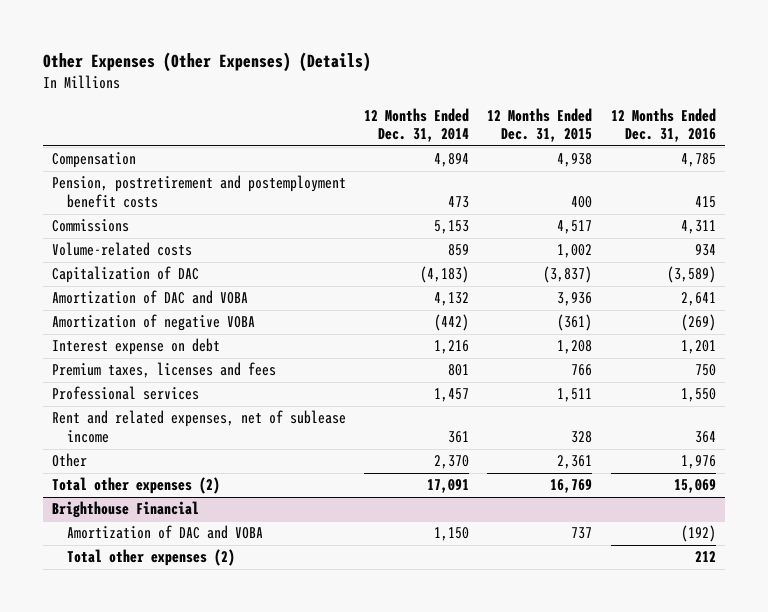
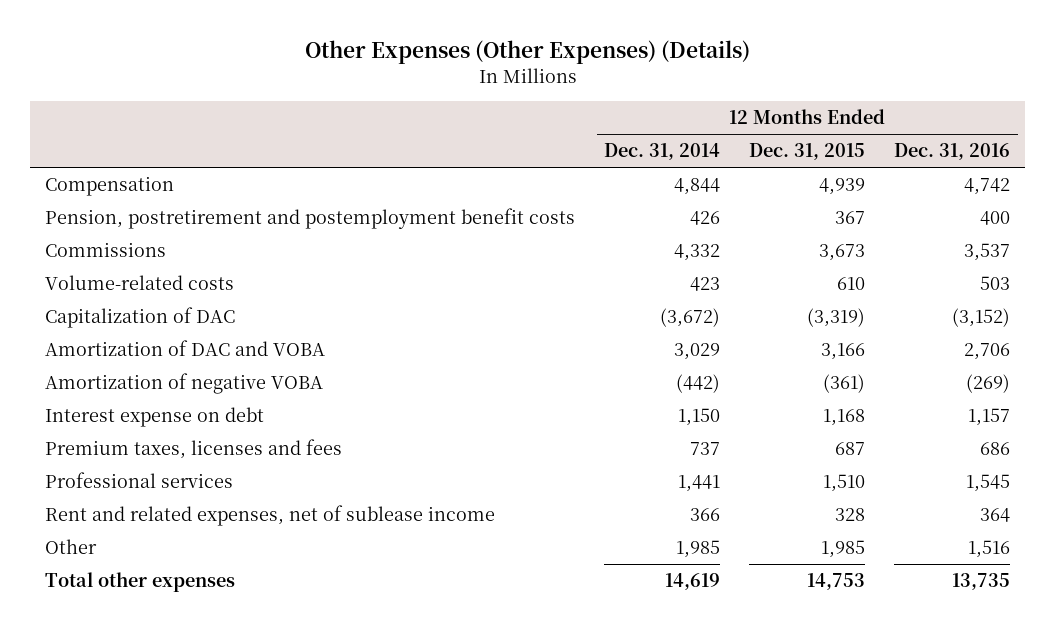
[434,153,470,168] 4,894 -> [673,178,720,196] 4,844
[557,153,593,168] 4,938 -> [819,178,866,196] 4,939
[680,153,716,168] 4,785 -> [964,178,1011,196] 4,742
[448,196,470,209] 473 -> [689,211,720,226] 426
[571,196,593,209] 400 -> [835,211,866,225] 367
[694,196,716,209] 415 -> [980,211,1011,226] 400
[434,220,470,235] 5,153 -> [673,244,720,262] 4,332
[557,220,593,235] 4,517 -> [819,244,866,262] 3,673
[680,220,716,235] 4,311 -> [964,243,1011,262] 3,537
[448,244,470,257] 859 -> [689,277,720,292] 423
[557,244,593,259] 1,002 -> [837,277,866,291] 610
[694,244,716,257] 934 -> [980,276,1011,291] 503
[420,266,470,284] (4,183) -> [659,308,720,328] (3,672)
[543,266,593,284] (3,837) -> [807,308,866,328] (3,319)
[666,266,716,284] (3,589) -> [952,308,1011,328] (3,152)
[434,292,470,307] 4,132 -> [673,343,720,361] 3,029
[557,292,593,307] 3,936 -> [821,343,866,361] 3,166
[680,292,716,307] 2,641 -> [964,343,1011,361] 2,706
[52,501,200,519] Brighthouse Financial -> none
[67,525,264,540] Amortization of DAC and VOBA -> none
[67,549,236,567] Total other expenses (2) -> none
[434,340,470,355] 1,216 -> [677,408,720,427] 1,150
[557,340,593,355] 1,208 -> [823,409,866,427] 1,168
[680,340,716,355] 1,201 -> [968,408,1011,427] 1,157
[448,364,470,377] 801 -> [689,442,720,456] 737
[571,364,593,377] 766 -> [835,442,866,456] 687
[694,364,716,377] 750 -> [980,442,1011,456] 686
[434,388,470,403] 1,457 -> [677,475,720,493] 1,441
[557,388,593,403] 1,511 -> [823,474,866,493] 1,510
[680,388,716,403] 1,550 -> [966,474,1011,493] 1,545
[448,431,470,444] 361 -> [689,508,720,522] 366
[434,455,470,470] 2,370 -> [675,540,720,559] 1,985
[557,455,593,470] 2,361 -> [821,540,866,559] 1,985
[680,455,716,470] 1,976 -> [968,540,1011,559] 1,516
[52,477,221,495] Total other expenses (2) -> [44,572,235,593] Total other expenses
[427,479,470,494] 17,091 -> [664,573,720,591] 14,619
[550,479,593,494] 16,769 -> [807,573,866,591] 14,753
[673,479,716,494] 15,069 -> [952,573,1011,591] 13,735

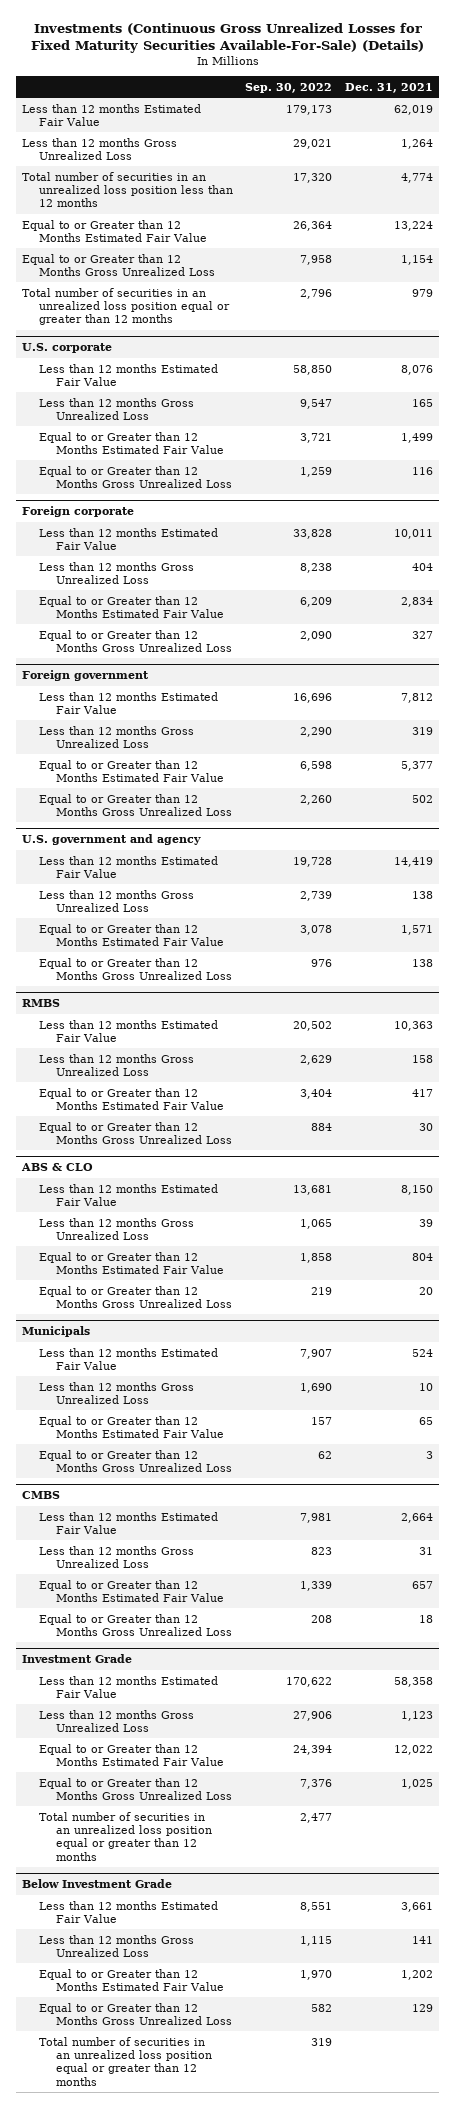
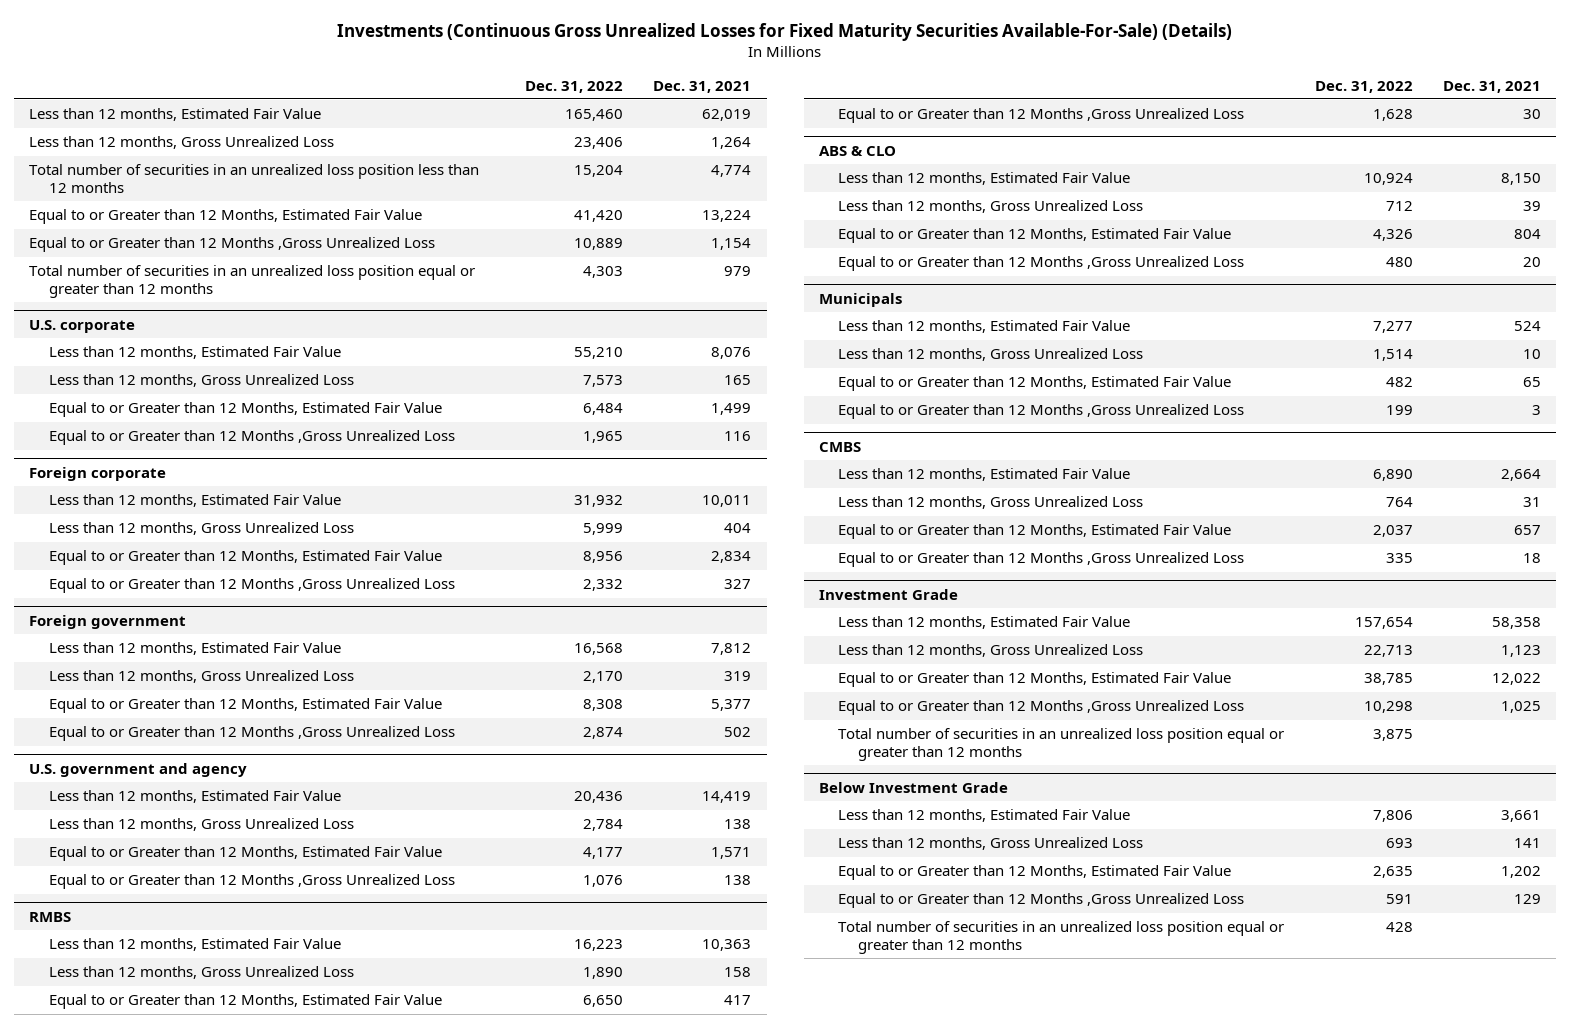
[245,82,333,93] Sep. 30, 2022 -> none
none -> [525,80,624,93] Dec. 31, 2022
[22,103,202,126] Less than 12 months Estimated Fair Value -> [28,108,321,122] Less than 12 months, Estimated Fair Value
[22,137,178,160] Less than 12 months Gross Unrealized Loss -> [28,136,334,150] Less than 12 months, Gross Unrealized Loss
[22,219,207,242] Equal to or Greater than 12 Months Estimated Fair Value -> [28,209,422,225] Equal to or Greater than 12 Months, Estimated Fair Value
[22,253,215,276] Equal to or Greater than 12 Months Gross Unrealized Loss -> [28,237,435,253] Equal to or Greater than 12 Months ,Gross Unrealized Loss
[38,363,218,386] Less than 12 months Estimated Fair Value -> [48,346,341,360] Less than 12 months, Estimated Fair Value
[38,397,194,420] Less than 12 months Gross Unrealized Loss -> [48,374,354,388] Less than 12 months, Gross Unrealized Loss
[38,431,224,454] Equal to or Greater than 12 Months Estimated Fair Value -> [48,402,442,418] Equal to or Greater than 12 Months, Estimated Fair Value
[38,465,232,488] Equal to or Greater than 12 Months Gross Unrealized Loss -> [48,430,455,446] Equal to or Greater than 12 Months ,Gross Unrealized Loss
[38,527,218,550] Less than 12 months Estimated Fair Value -> [48,494,341,508] Less than 12 months, Estimated Fair Value
[38,561,194,584] Less than 12 months Gross Unrealized Loss -> [48,522,354,536] Less than 12 months, Gross Unrealized Loss
[38,595,224,618] Equal to or Greater than 12 Months Estimated Fair Value -> [48,550,442,566] Equal to or Greater than 12 Months, Estimated Fair Value
[38,629,232,652] Equal to or Greater than 12 Months Gross Unrealized Loss -> [48,578,455,594] Equal to or Greater than 12 Months ,Gross Unrealized Loss
[38,691,218,714] Less than 12 months Estimated Fair Value -> [48,642,341,656] Less than 12 months, Estimated Fair Value
[38,725,194,748] Less than 12 months Gross Unrealized Loss -> [48,670,354,684] Less than 12 months, Gross Unrealized Loss
[38,759,224,782] Equal to or Greater than 12 Months Estimated Fair Value -> [48,698,442,714] Equal to or Greater than 12 Months, Estimated Fair Value
[38,793,232,816] Equal to or Greater than 12 Months Gross Unrealized Loss -> [48,726,455,742] Equal to or Greater than 12 Months ,Gross Unrealized Loss
[38,855,218,878] Less than 12 months Estimated Fair Value -> [48,790,341,804] Less than 12 months, Estimated Fair Value
[38,889,194,912] Less than 12 months Gross Unrealized Loss -> [48,818,354,832] Less than 12 months, Gross Unrealized Loss
[38,923,224,946] Equal to or Greater than 12 Months Estimated Fair Value -> [48,846,442,862] Equal to or Greater than 12 Months, Estimated Fair Value
[38,957,232,980] Equal to or Greater than 12 Months Gross Unrealized Loss -> [48,874,455,890] Equal to or Greater than 12 Months ,Gross Unrealized Loss
[38,1019,218,1042] Less than 12 months Estimated Fair Value -> [48,938,341,952] Less than 12 months, Estimated Fair Value
[38,1053,194,1076] Less than 12 months Gross Unrealized Loss -> [48,966,354,980] Less than 12 months, Gross Unrealized Loss
[38,1087,224,1110] Equal to or Greater than 12 Months Estimated Fair Value -> [48,994,442,1010] Equal to or Greater than 12 Months, Estimated Fair Value
[38,1121,232,1144] Equal to or Greater than 12 Months Gross Unrealized Loss -> [838,108,1245,124] Equal to or Greater than 12 Months ,Gross Unrealized Loss
[38,1183,218,1206] Less than 12 months Estimated Fair Value -> [838,172,1131,186] Less than 12 months, Estimated Fair Value
[38,1217,194,1240] Less than 12 months Gross Unrealized Loss -> [838,200,1144,214] Less than 12 months, Gross Unrealized Loss
[38,1251,224,1274] Equal to or Greater than 12 Months Estimated Fair Value -> [838,228,1232,244] Equal to or Greater than 12 Months, Estimated Fair Value
[38,1285,232,1308] Equal to or Greater than 12 Months Gross Unrealized Loss -> [838,256,1245,272] Equal to or Greater than 12 Months ,Gross Unrealized Loss
[38,1347,218,1370] Less than 12 months Estimated Fair Value -> [838,320,1131,334] Less than 12 months, Estimated Fair Value
[38,1381,194,1404] Less than 12 months Gross Unrealized Loss -> [838,348,1144,362] Less than 12 months, Gross Unrealized Loss
[38,1415,224,1438] Equal to or Greater than 12 Months Estimated Fair Value -> [838,376,1232,392] Equal to or Greater than 12 Months, Estimated Fair Value
[38,1449,232,1472] Equal to or Greater than 12 Months Gross Unrealized Loss -> [838,404,1245,420] Equal to or Greater than 12 Months ,Gross Unrealized Loss
[38,1511,218,1534] Less than 12 months Estimated Fair Value -> [838,468,1131,482] Less than 12 months, Estimated Fair Value
[38,1545,194,1568] Less than 12 months Gross Unrealized Loss -> [838,496,1144,510] Less than 12 months, Gross Unrealized Loss
[38,1579,224,1602] Equal to or Greater than 12 Months Estimated Fair Value -> [838,524,1232,540] Equal to or Greater than 12 Months, Estimated Fair Value
[38,1613,232,1636] Equal to or Greater than 12 Months Gross Unrealized Loss -> [838,552,1245,568] Equal to or Greater than 12 Months ,Gross Unrealized Loss
[38,1675,218,1698] Less than 12 months Estimated Fair Value -> [838,616,1131,630] Less than 12 months, Estimated Fair Value
[38,1709,194,1732] Less than 12 months Gross Unrealized Loss -> [838,644,1144,658] Less than 12 months, Gross Unrealized Loss
[38,1743,224,1766] Equal to or Greater than 12 Months Estimated Fair Value -> [838,672,1232,688] Equal to or Greater than 12 Months, Estimated Fair Value
[38,1777,232,1800] Equal to or Greater than 12 Months Gross Unrealized Loss -> [838,700,1245,716] Equal to or Greater than 12 Months ,Gross Unrealized Loss
[38,1900,218,1923] Less than 12 months Estimated Fair Value -> [838,809,1131,823] Less than 12 months, Estimated Fair Value
[38,1934,194,1957] Less than 12 months Gross Unrealized Loss -> [838,837,1144,851] Less than 12 months, Gross Unrealized Loss
[38,1968,224,1991] Equal to or Greater than 12 Months Estimated Fair Value -> [838,865,1232,881] Equal to or Greater than 12 Months, Estimated Fair Value
[38,2002,232,2025] Equal to or Greater than 12 Months Gross Unrealized Loss -> [838,893,1245,909] Equal to or Greater than 12 Months ,Gross Unrealized Loss

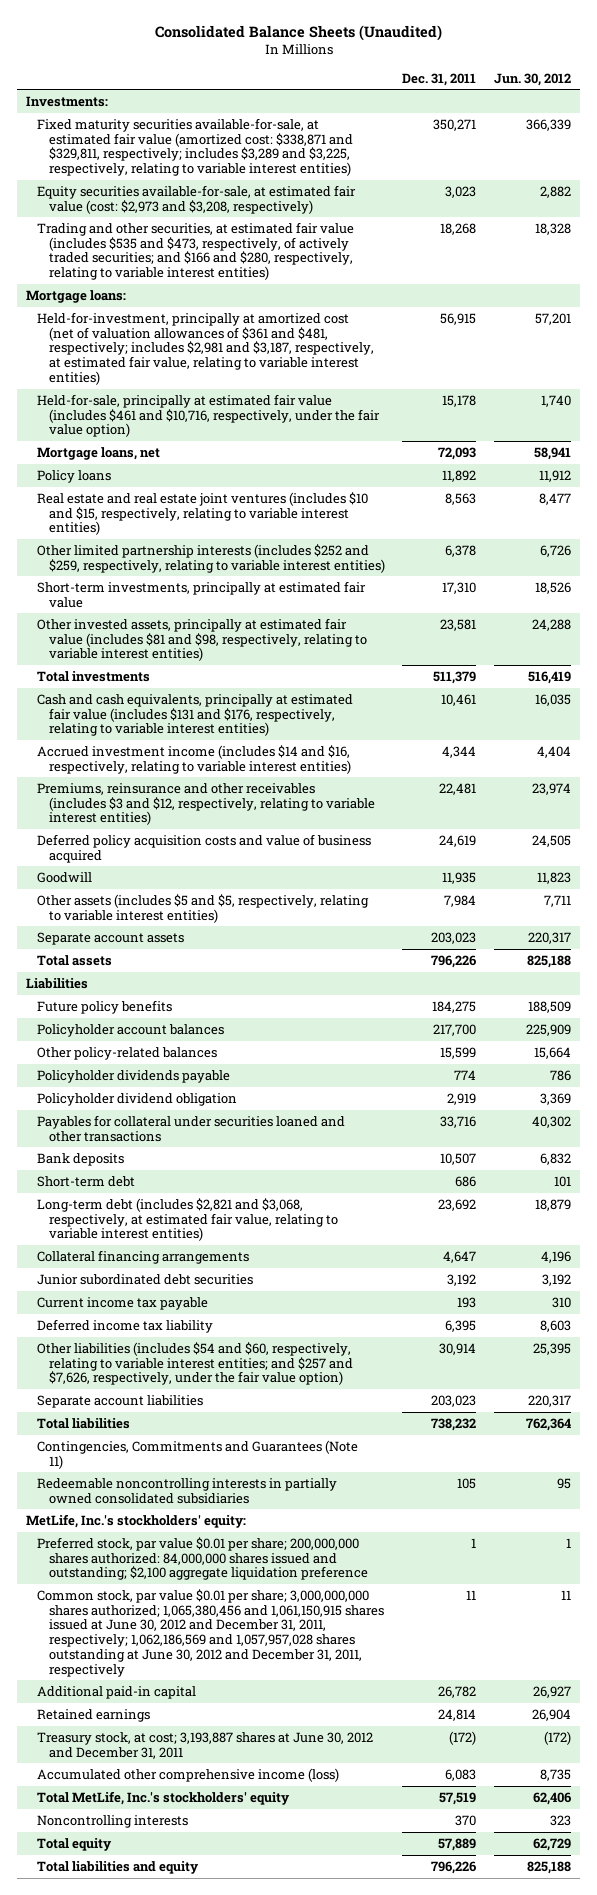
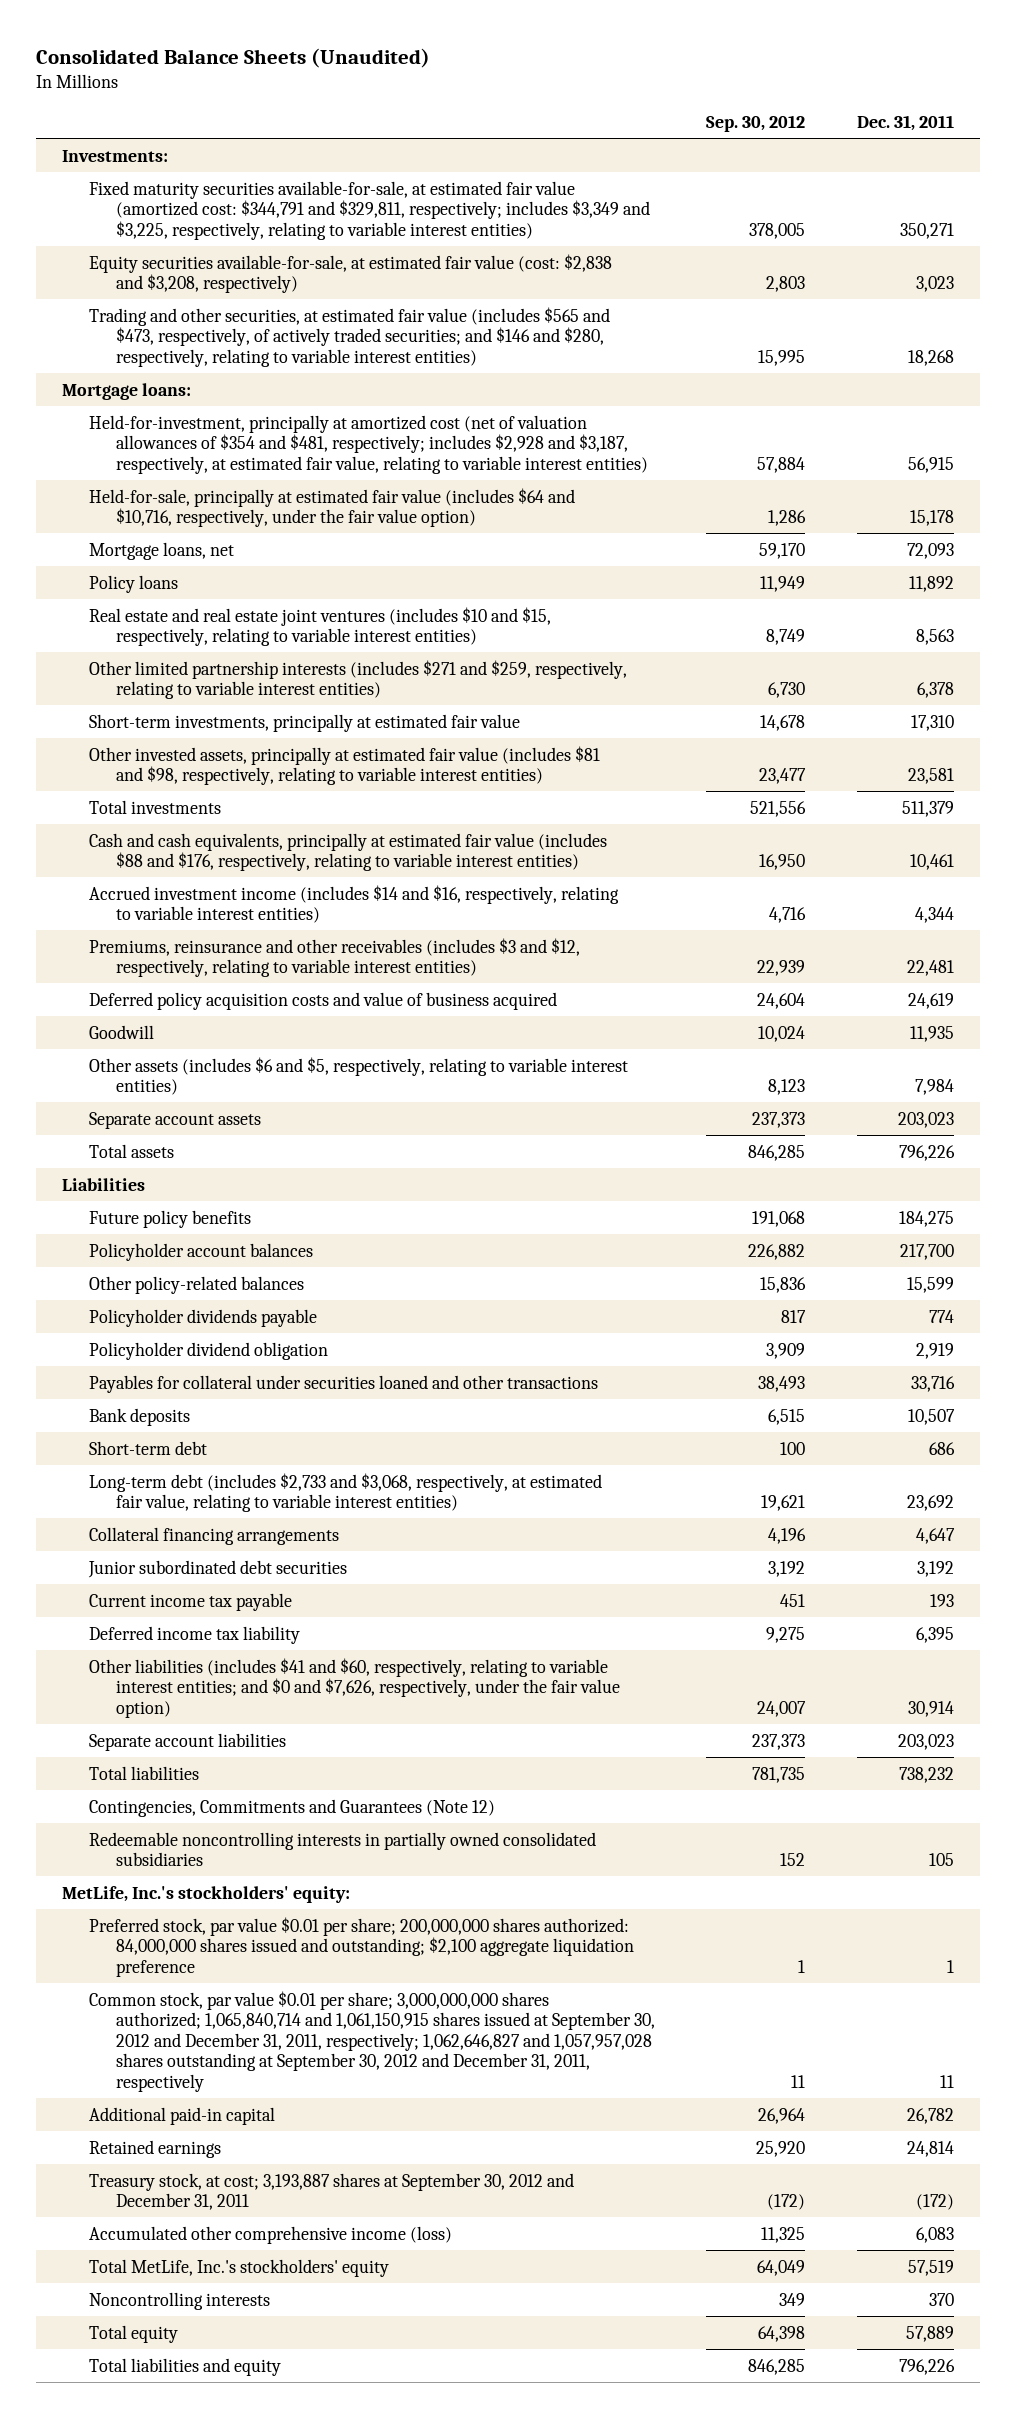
[494,72,572,86] Jun. 30, 2012 -> none
none -> [706,114,806,132] Sep. 30, 2012
[37,117,353,177] Fixed maturity securities available-for-sale, at estimated fair value (amortized cost: $338,871 and $329,811, respectively; includes $3,289 and $3,225, respectively, relating to variable interest entities) -> [88,180,650,240] Fixed maturity securities available-for-sale, at estimated fair value (amortized cost: $344,791 and $329,811, respectively; includes $3,349 and $3,225, respectively, relating to variable interest entities)
[37,184,357,214] Equity securities available-for-sale, at estimated fair value (cost: $2,973 and $3,208, respectively) -> [88,253,612,294] Equity securities available-for-sale, at estimated fair value (cost: $2,838 and $3,208, respectively)
[37,221,355,281] Trading and other securities, at estimated fair value (includes $535 and $473, respectively, of actively traded securities; and $166 and $280, respectively, relating to variable interest entities) -> [88,306,610,367] Trading and other securities, at estimated fair value (includes $565 and $473, respectively, of actively traded securities; and $146 and $280, respectively, relating to variable interest entities)
[37,311,374,385] Held-for-investment, principally at amortized cost (net of valuation allowances of $361 and $481, respectively; includes $2,981 and $3,187, respectively, at estimated fair value, relating to variable interest entities) -> [88,414,648,474] Held-for-investment, principally at amortized cost (net of valuation allowances of $354 and $481, respectively; includes $2,928 and $3,187, respectively, at estimated fair value, relating to variable interest entities)
[37,393,380,438] Held-for-sale, principally at estimated fair value (includes $461 and $10,716, respectively, under the fair value option) -> [88,487,575,528] Held-for-sale, principally at estimated fair value (includes $64 and $10,716, respectively, under the fair value option)
[37,543,385,573] Other limited partnership interests (includes $252 and $259, respectively, relating to variable interest entities) -> [88,659,627,700] Other limited partnership interests (includes $271 and $259, respectively, relating to variable interest entities)
[37,693,354,737] Cash and cash equivalents, principally at estimated fair value (includes $131 and $176, respectively, relating to variable interest entities) -> [88,832,607,872] Cash and cash equivalents, principally at estimated fair value (includes $88 and $176, respectively, relating to variable interest entities)
[37,893,370,923] Other assets (includes $5 and $5, respectively, relating to variable interest entities) -> [88,1056,628,1096] Other assets (includes $6 and $5, respectively, relating to variable interest entities)
[37,1197,338,1242] Long-term debt (includes $2,821 and $3,068, respectively, at estimated fair value, relating to variable interest entities) -> [88,1472,602,1513] Long-term debt (includes $2,733 and $3,068, respectively, at estimated fair value, relating to variable interest entities)
[37,1341,353,1386] Other liabilities (includes $54 and $60, respectively, relating to variable interest entities; and $257 and $7,626, respectively, under the fair value option) -> [88,1657,620,1718] Other liabilities (includes $41 and $60, respectively, relating to variable interest entities; and $0 and $7,626, respectively, under the fair value option)
[37,1439,359,1469] Contingencies, Commitments and Guarantees (Note 11) -> [88,1798,495,1817] Contingencies, Commitments and Guarantees (Note 12)
[37,1588,384,1677] Common stock, par value $0.01 per share; 3,000,000,000 shares authorized; 1,065,380,456 and 1,061,150,915 shares issued at June 30, 2012 and December 31, 2011, respectively; 1,062,186,569 and 1,057,957,028 shares outstanding at June 30, 2012 and December 31, 2011, respectively -> [88,1990,655,2092] Common stock, par value $0.01 per share; 3,000,000,000 shares authorized; 1,065,840,714 and 1,061,150,915 shares issued at September 30, 2012 and December 31, 2011, respectively; 1,062,646,827 and 1,057,957,028 shares outstanding at September 30, 2012 and December 31, 2011, respectively
[37,1731,374,1759] Treasury stock, at cost; 3,193,887 shares at June 30, 2012 and December 31, 2011 -> [88,2172,574,2211] Treasury stock, at cost; 3,193,887 shares at September 30, 2012 and December 31, 2011

